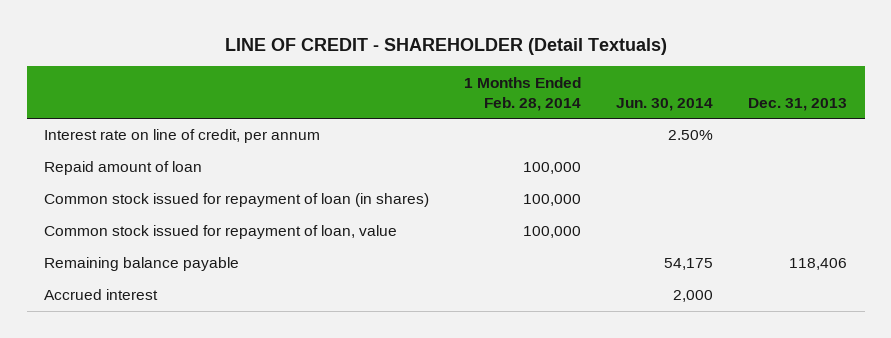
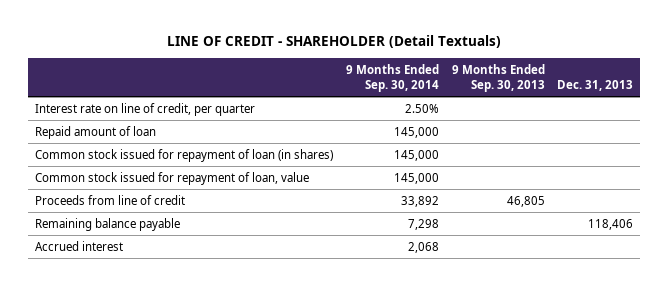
[464,76,582,111] 1 Months Ended Feb. 28, 2014 -> none
[616,97,714,111] Jun. 30, 2014 -> none
none -> [345,63,439,92] 9 Months Ended Sep. 30, 2014
none -> [451,63,545,92] 9 Months Ended Sep. 30, 2013
[44,129,321,144] Interest rate on line of credit, per annum -> [34,102,255,116] Interest rate on line of credit, per quarter
none -> [34,194,185,205] Proceeds from line of credit

